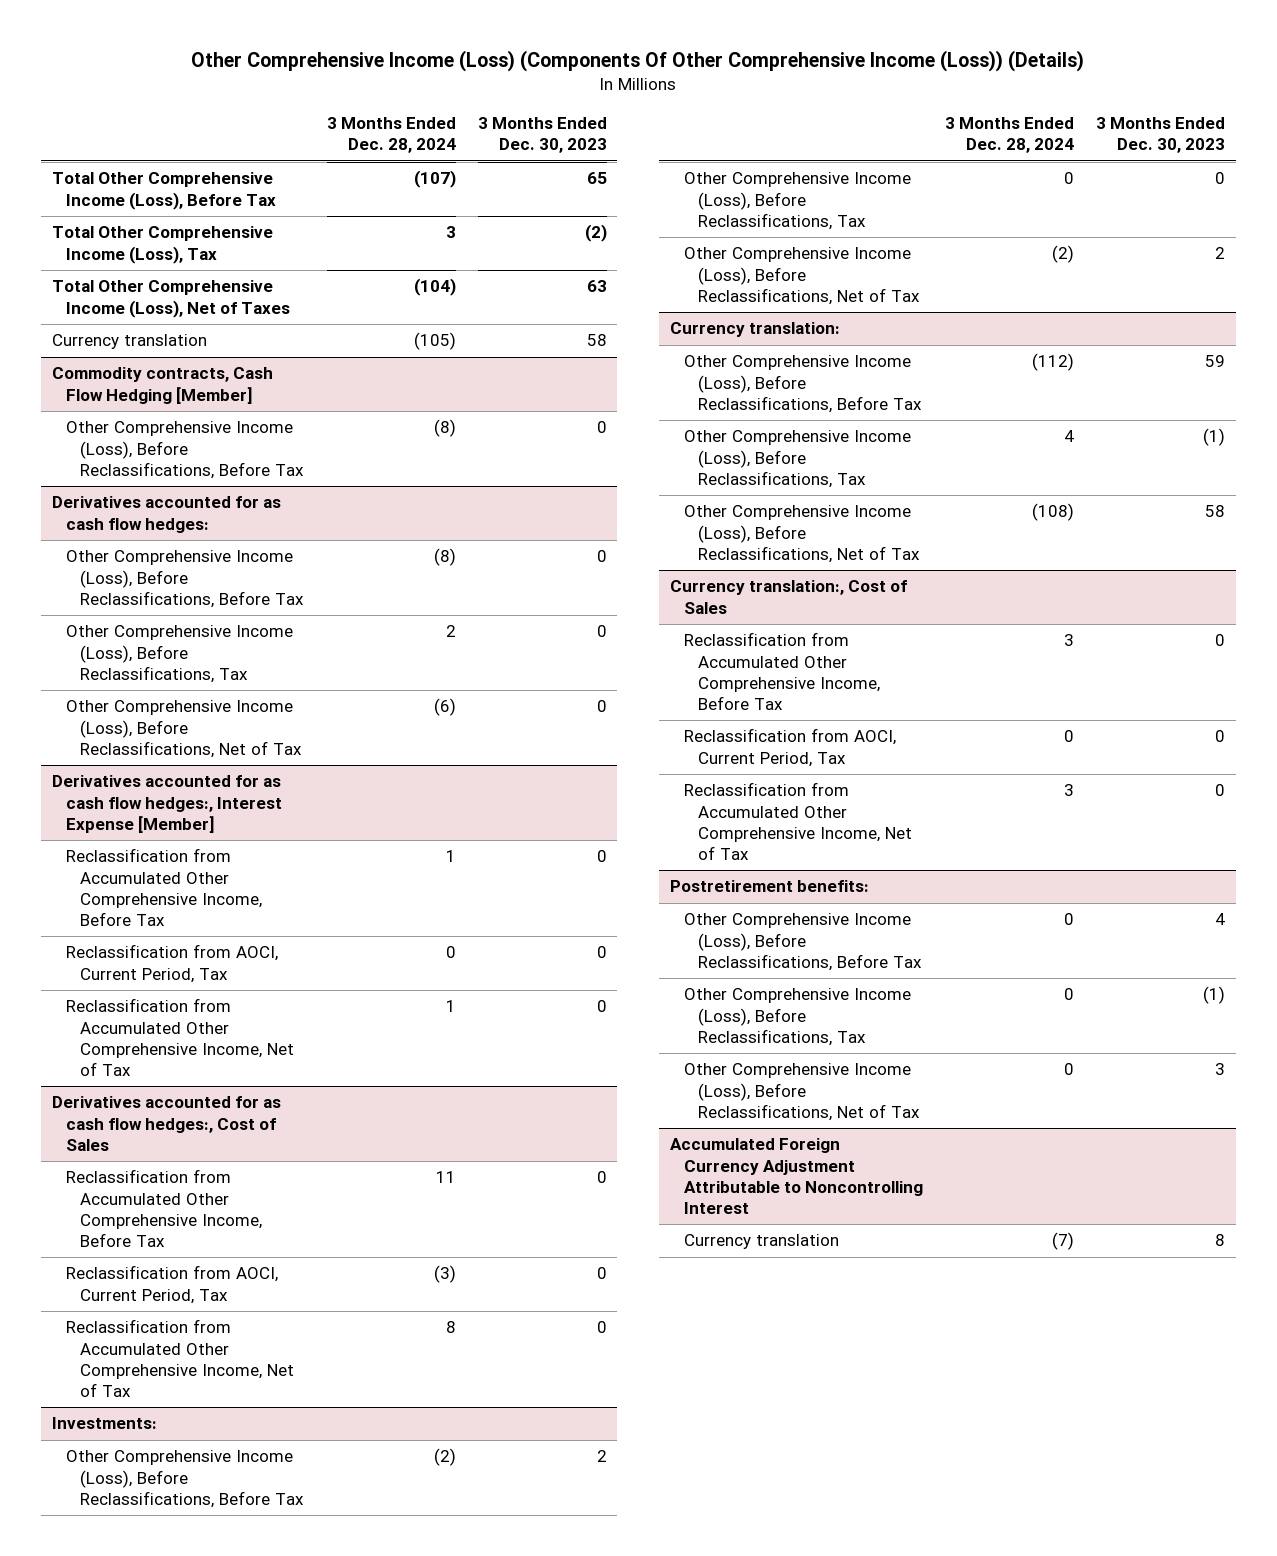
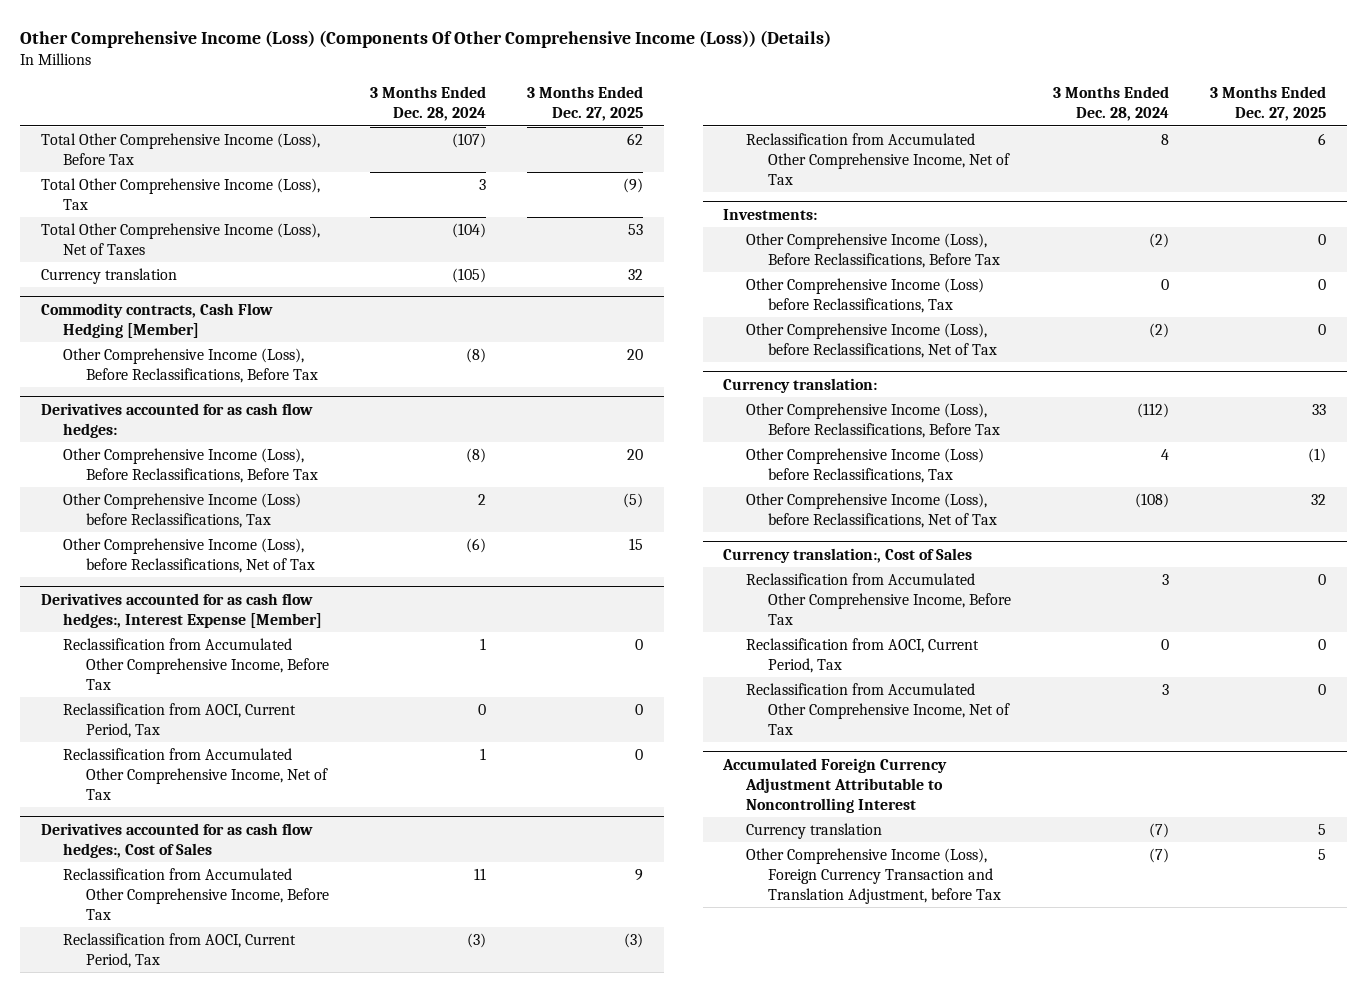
[477,117,607,154] 3 Months Ended Dec. 30, 2023 -> none
none -> [527,86,644,122] 3 Months Ended Dec. 27, 2025
[65,625,293,683] Other Comprehensive Income (Loss), Before Reclassifications, Tax -> [63,492,302,528] Other Comprehensive Income (Loss) before Reclassifications, Tax
[65,700,302,758] Other Comprehensive Income (Loss), Before Reclassifications, Net of Tax -> [63,537,315,573] Other Comprehensive Income (Loss), before Reclassifications, Net of Tax
[684,172,912,230] Other Comprehensive Income (Loss), Before Reclassifications, Tax -> [745,277,984,313] Other Comprehensive Income (Loss) before Reclassifications, Tax
[684,247,921,305] Other Comprehensive Income (Loss), Before Reclassifications, Net of Tax -> [745,322,998,358] Other Comprehensive Income (Loss), before Reclassifications, Net of Tax
[684,430,912,488] Other Comprehensive Income (Loss), Before Reclassifications, Tax -> [745,447,984,483] Other Comprehensive Income (Loss) before Reclassifications, Tax
[684,505,921,563] Other Comprehensive Income (Loss), Before Reclassifications, Net of Tax -> [745,492,998,528] Other Comprehensive Income (Loss), before Reclassifications, Net of Tax
[670,880,870,893] Postretirement benefits: -> none
[684,913,923,971] Other Comprehensive Income (Loss), Before Reclassifications, Before Tax -> none
[684,988,912,1046] Other Comprehensive Income (Loss), Before Reclassifications, Tax -> none
[684,1063,921,1121] Other Comprehensive Income (Loss), Before Reclassifications, Net of Tax -> none
none -> [745,847,1002,904] Other Comprehensive Income (Loss), Foreign Currency Transaction and Translation Adjustment, before Tax

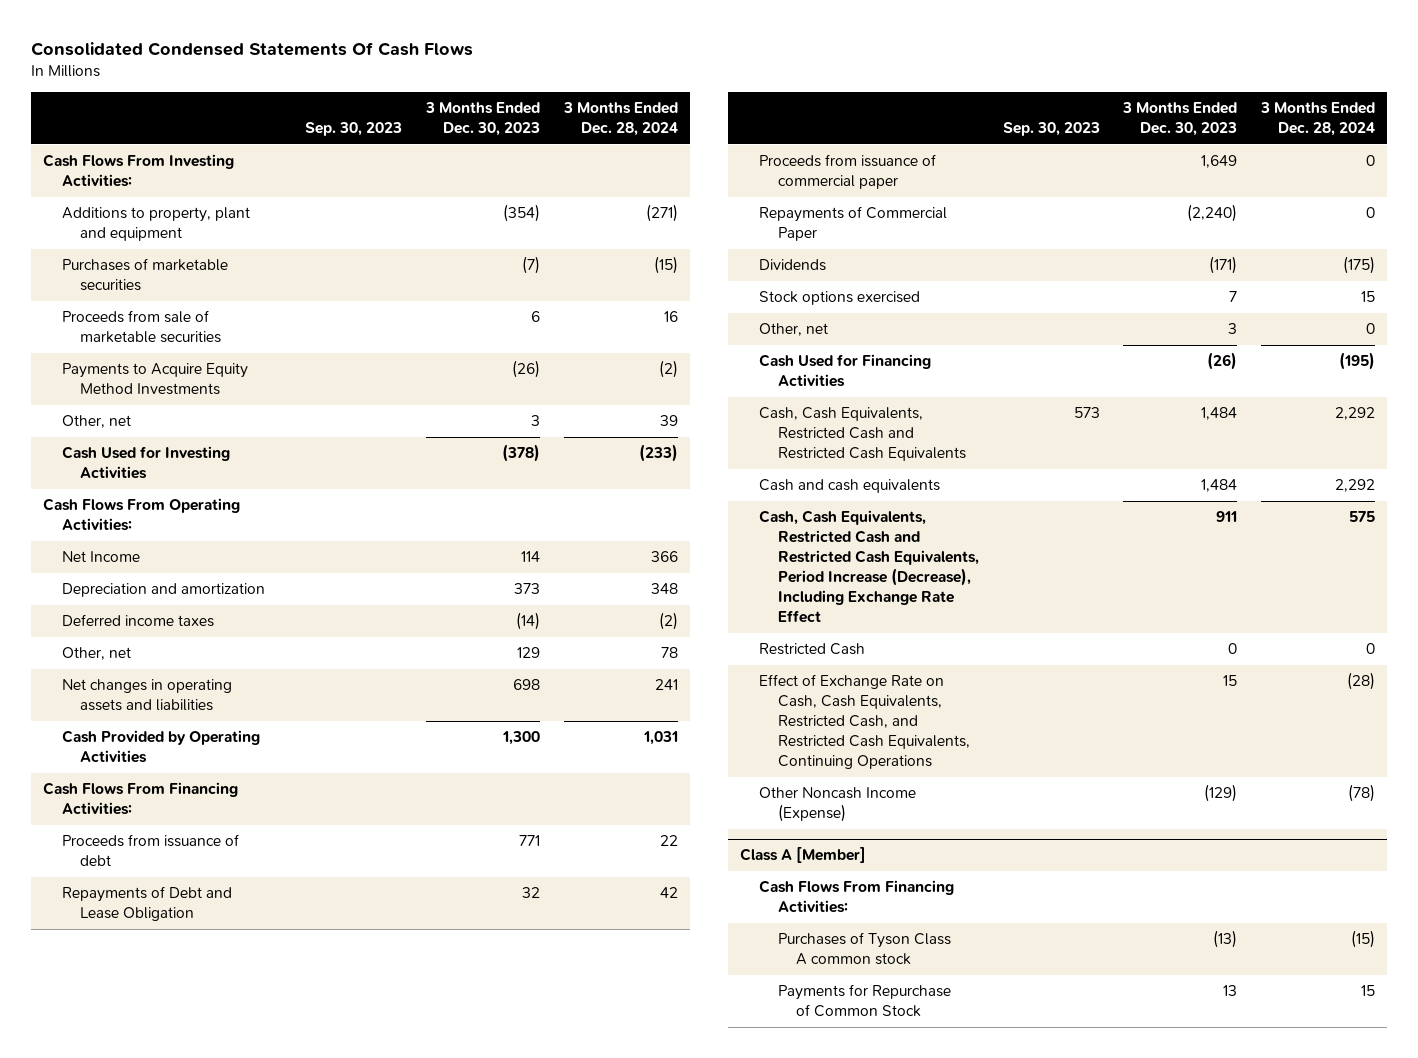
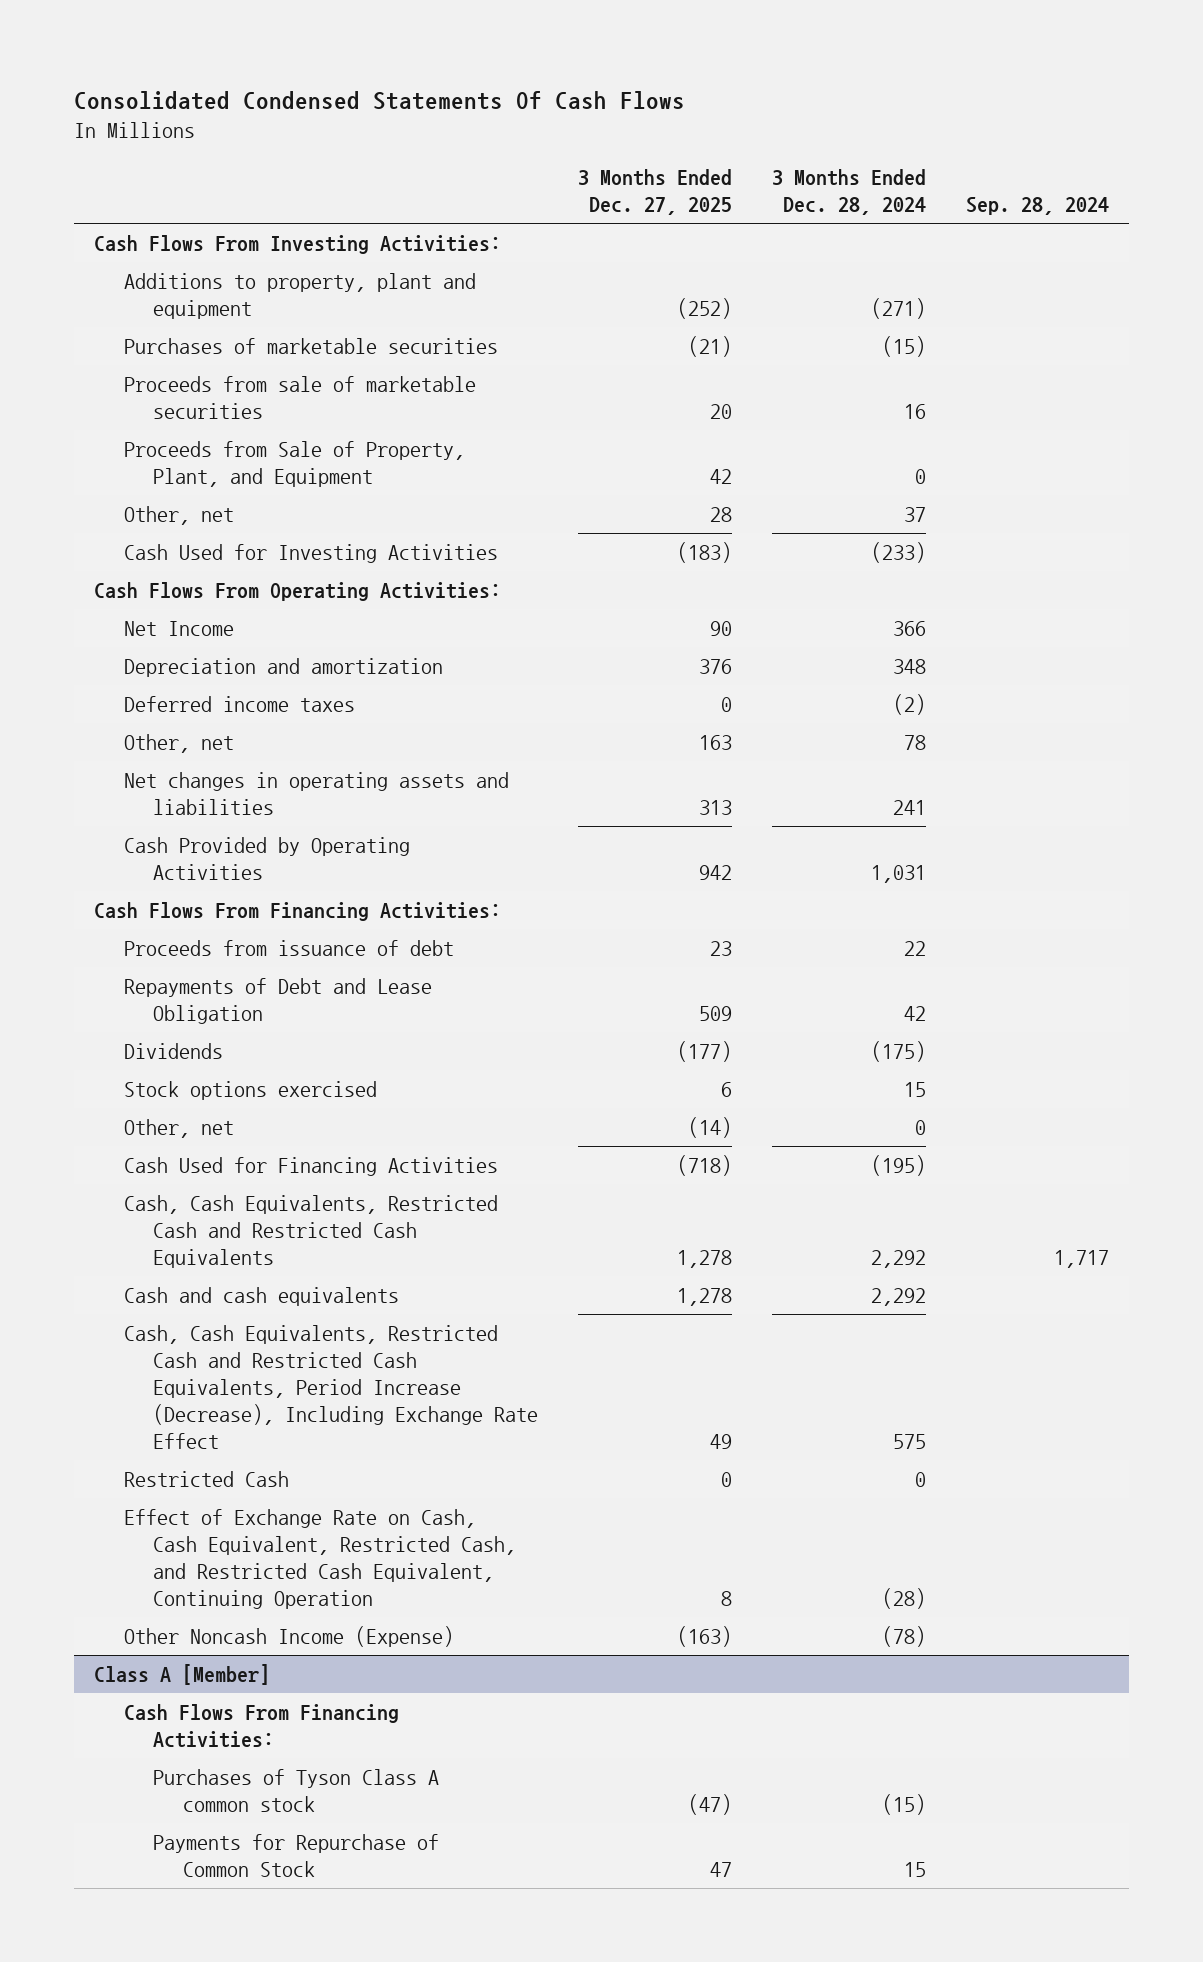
[305,121,403,136] Sep. 30, 2023 -> none
[424,101,540,136] 3 Months Ended Dec. 30, 2023 -> none
none -> [578,169,733,216] 3 Months Ended Dec. 27, 2025
none -> [965,197,1109,216] Sep. 28, 2024
[61,363,248,396] Payments to Acquire Equity Method Investments -> none
none -> [123,440,465,487] Proceeds from Sale of Property, Plant, and Equipment
[659,415,678,427] 39 -> [904,506,927,522] 37
[759,154,937,190] Proceeds from issuance of commercial paper -> none
[759,206,948,242] Repayments of Commercial Paper -> none
[759,674,970,770] Effect of Exchange Rate on Cash, Cash Equivalents, Restricted Cash, and Restricted Cash Equivalents, Continuing Operations -> [123,1508,517,1609] Effect of Exchange Rate on Cash, Cash Equivalent, Restricted Cash, and Restricted Cash Equivalent, Continuing Operation

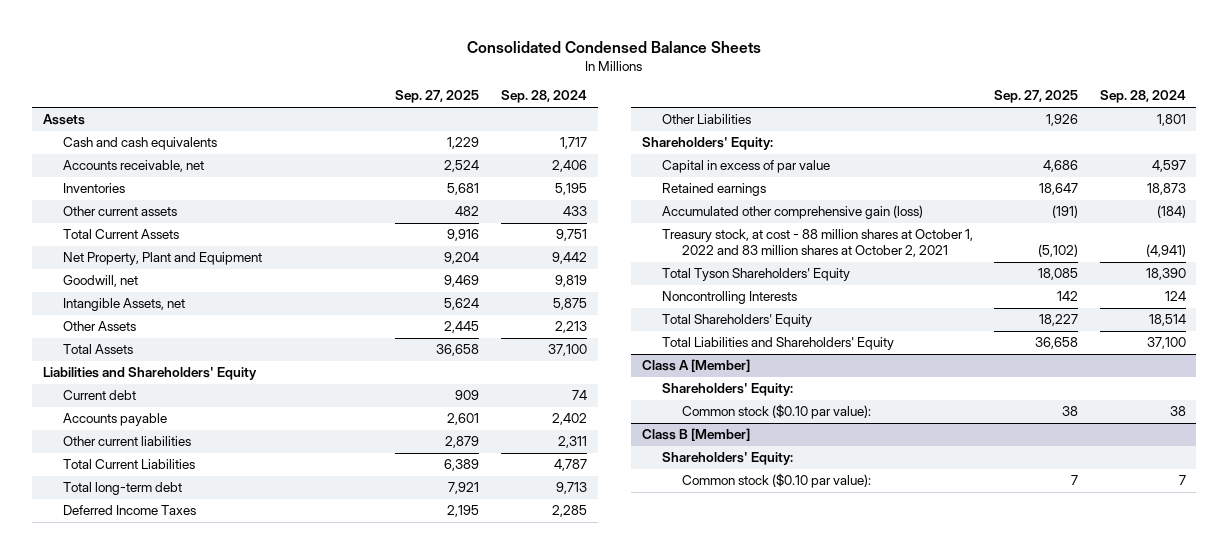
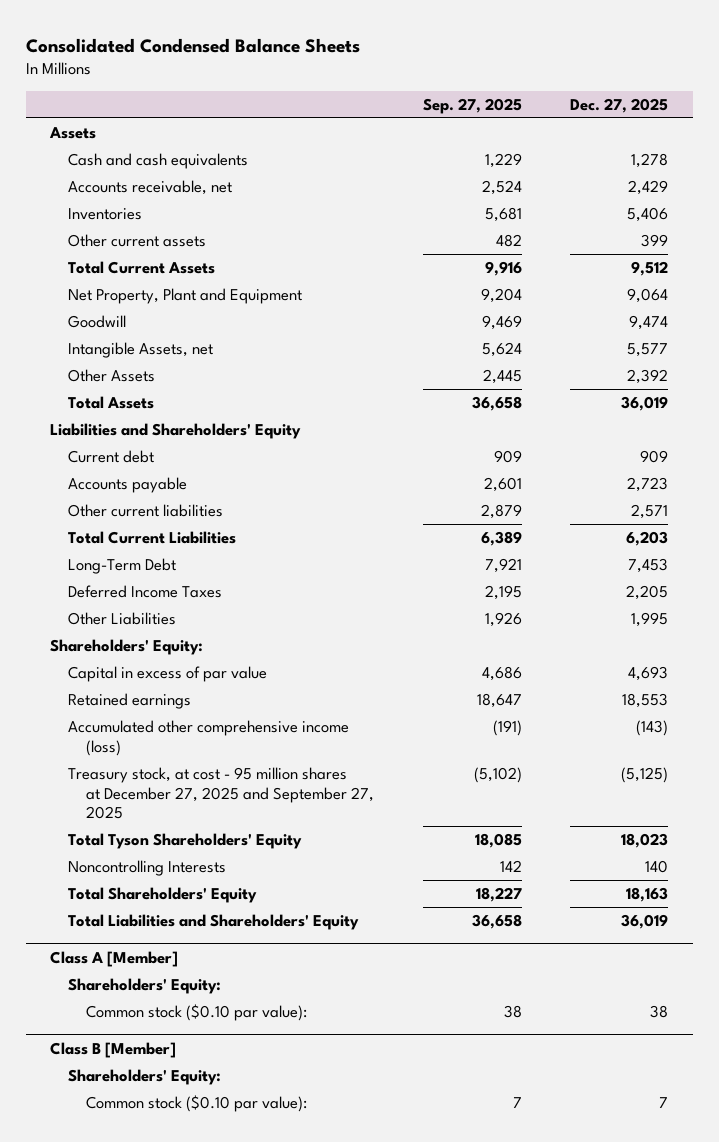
[500,90,587,104] Sep. 28, 2024 -> none
none -> [570,97,669,113] Dec. 27, 2025
[62,275,138,288] Goodwill, net -> [67,314,126,328] Goodwill
[62,482,182,496] Total long-term debt -> [67,557,176,574] Long-Term Debt
[661,205,923,220] Accumulated other comprehensive gain (loss) -> [67,719,349,756] Accumulated other comprehensive income (loss)
[661,229,973,257] Treasury stock, at cost - 88 million shares at October 1, 2022 and 83 million shares at October 2, 2021 -> [67,766,374,820] Treasury stock, at cost - 95 million shares at December 27, 2025 and September 27, 2025

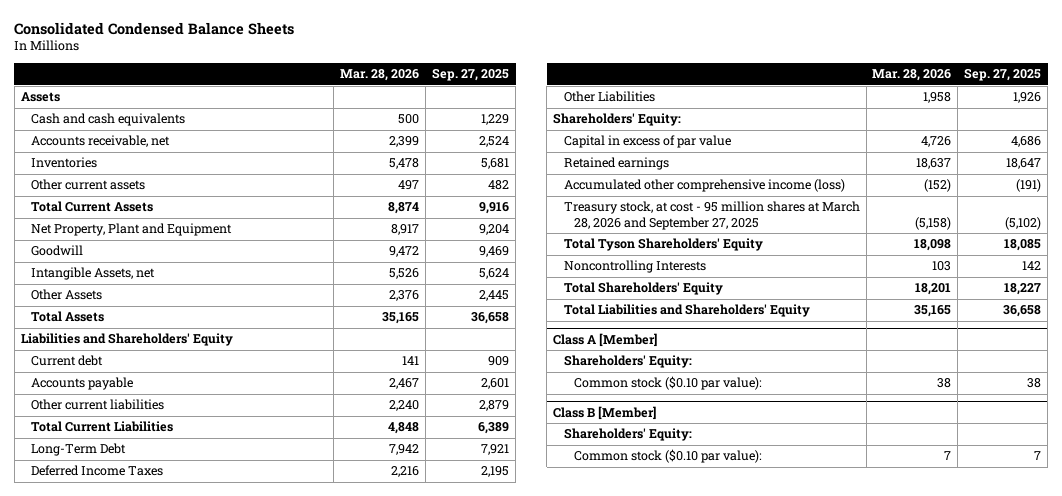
[570,97,669,113] Dec. 27, 2025 -> none
none -> [340,69,420,82] Mar. 28, 2026
[67,766,374,820] Treasury stock, at cost - 95 million shares at December 27, 2025 and September 27, 2025 -> [563,201,860,230] Treasury stock, at cost - 95 million shares at March 28, 2026 and September 27, 2025

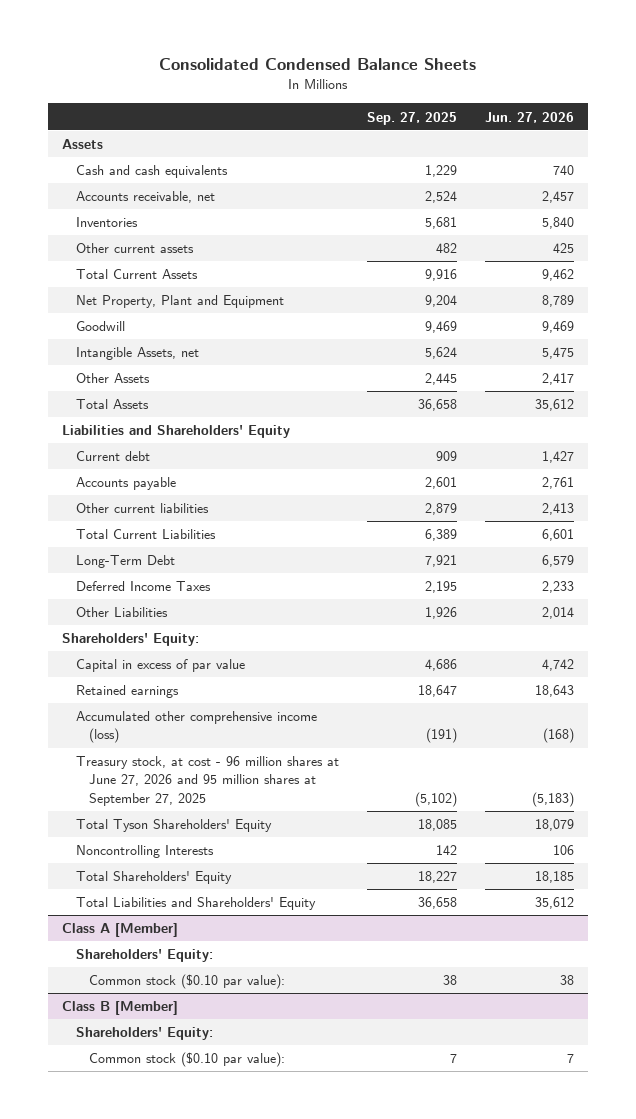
[340,69,420,82] Mar. 28, 2026 -> none
none -> [485,111,575,123] Jun. 27, 2026
[563,201,860,230] Treasury stock, at cost - 95 million shares at March 28, 2026 and September 27, 2025 -> [75,756,339,806] Treasury stock, at cost - 96 million shares at June 27, 2026 and 95 million shares at September 27, 2025

